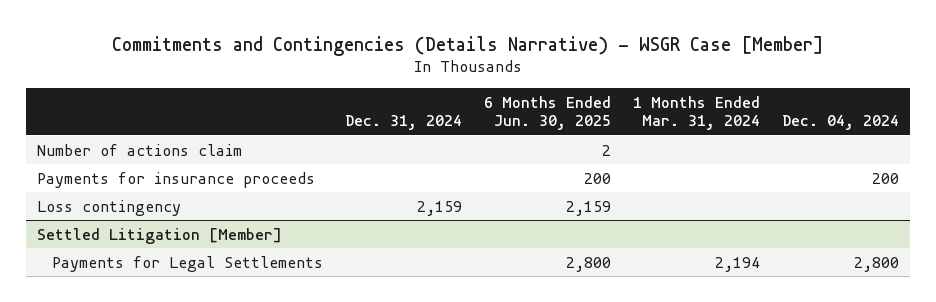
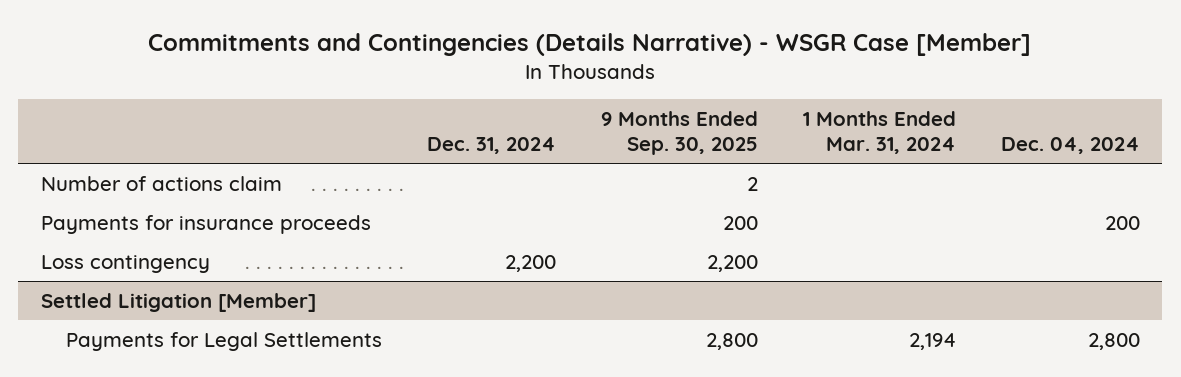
[483,95,611,131] 6 Months Ended Jun. 30, 2025 -> none
none -> [600,110,758,156] 9 Months Ended Sep. 30, 2025
[416,200,462,216] 2,159 -> [504,254,556,272] 2,200

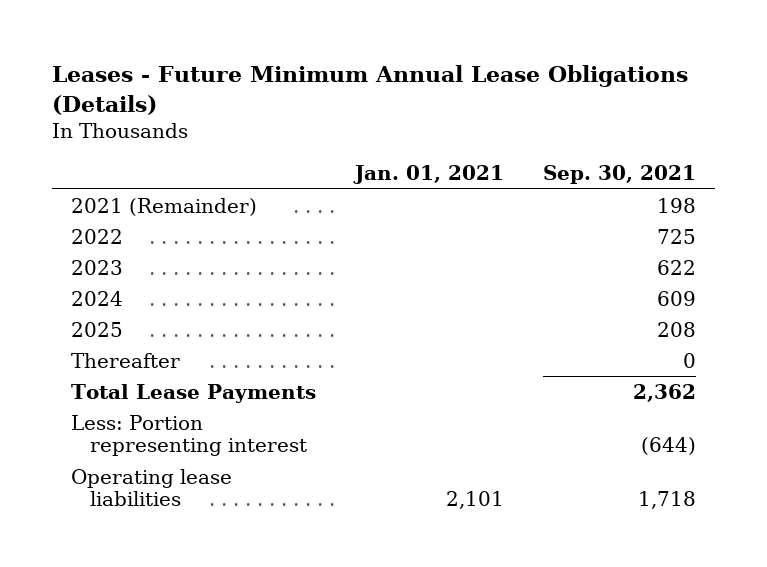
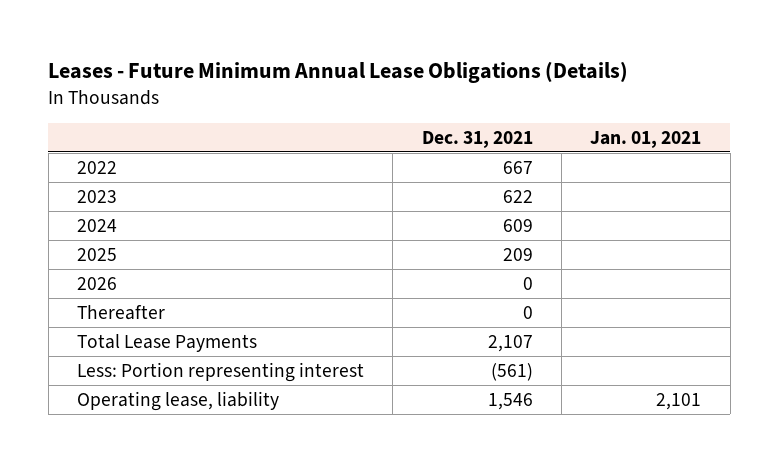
[542,164,696,184] Sep. 30, 2021 -> none
none -> [421,131,533,149] Dec. 31, 2021
[71,197,258,216] 2021 (Remainder) -> none
none -> [77,276,118,290] 2026
[71,468,233,507] Operating lease liabilities -> [77,390,280,411] Operating lease, liability

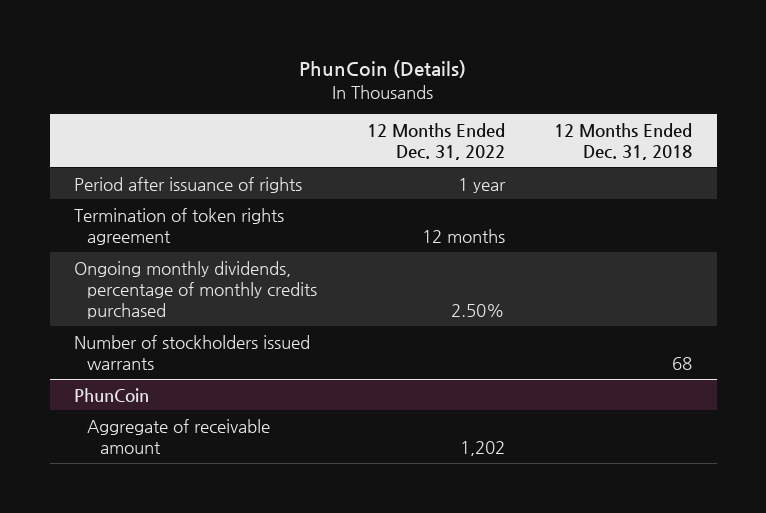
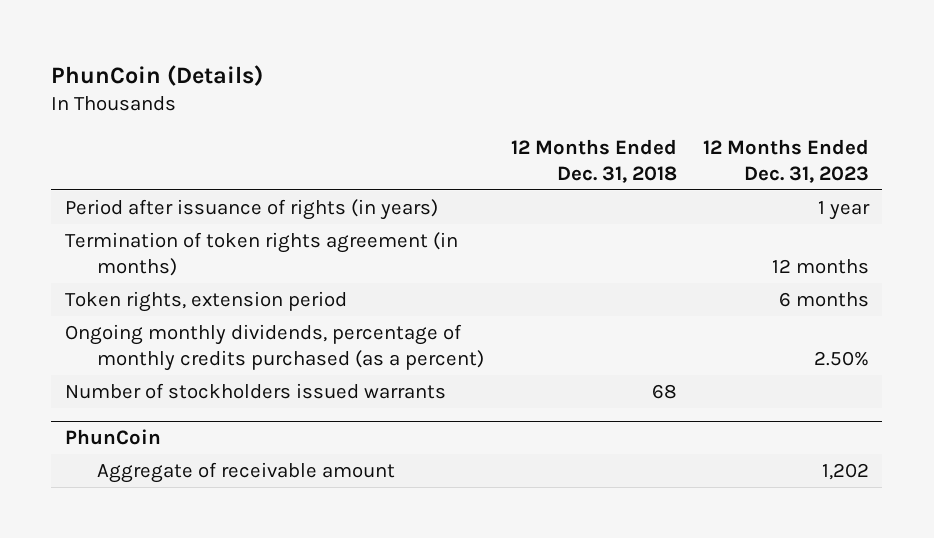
[366,122,505,161] 12 Months Ended Dec. 31, 2022 -> none
none -> [703,138,870,183] 12 Months Ended Dec. 31, 2023
[74,176,303,193] Period after issuance of rights -> [64,198,438,220] Period after issuance of rights (in years)
[74,207,285,245] Termination of token rights agreement -> [64,231,458,276] Termination of token rights agreement (in months)
none -> [64,290,347,312] Token rights, extension period
[74,260,318,320] Ongoing monthly dividends, percentage of monthly credits purchased -> [64,323,485,371] Ongoing monthly dividends, percentage of monthly credits purchased (as a percent)

